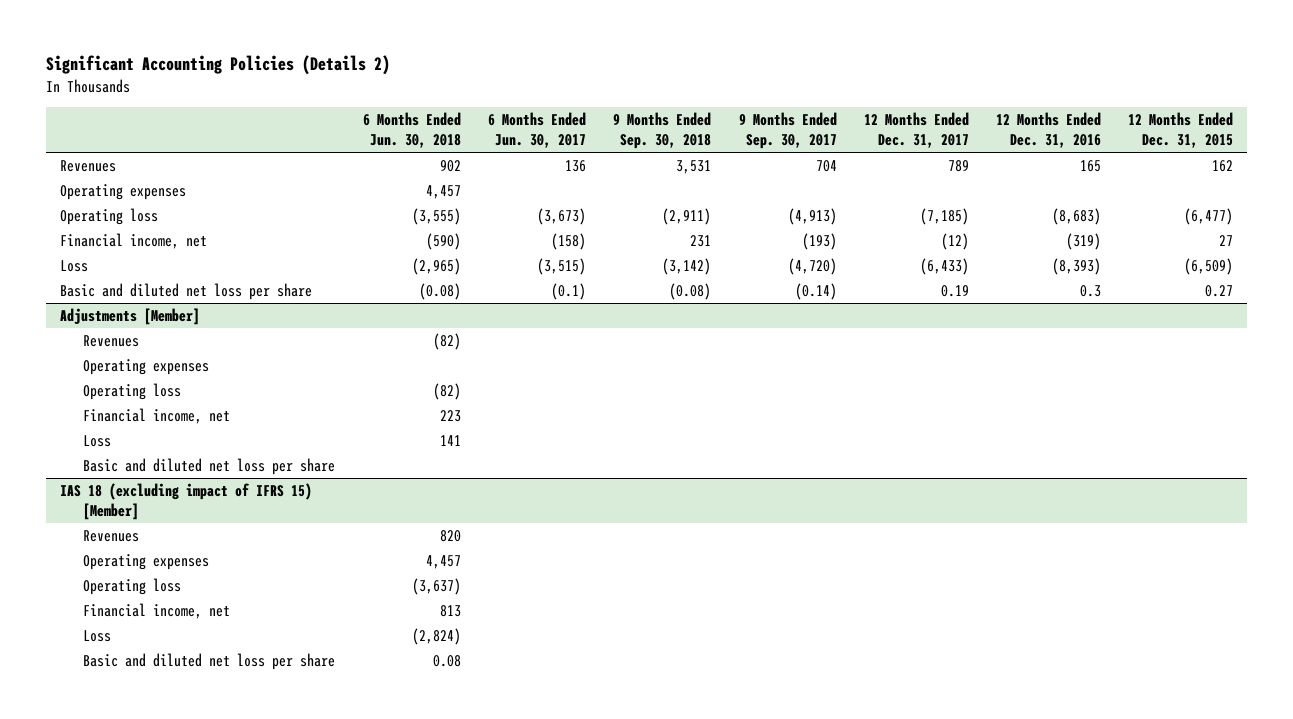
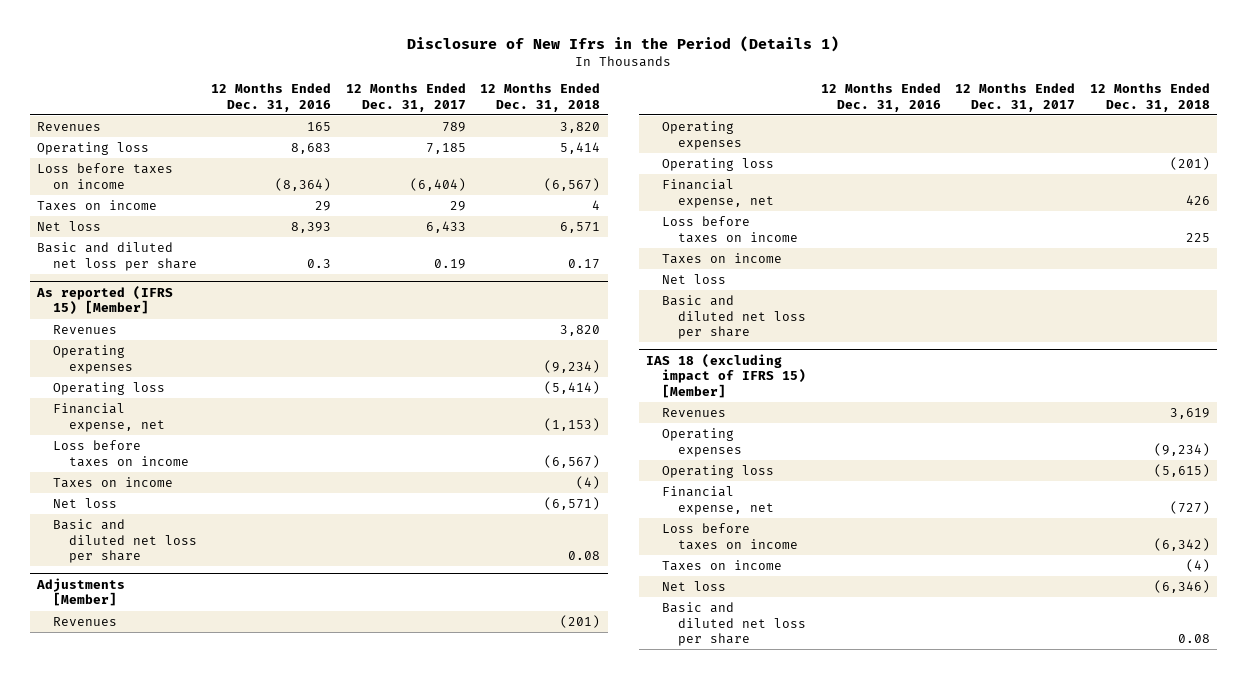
[45,55,390,76] Significant Accounting Policies (Details 2) -> [407,35,840,52] Disclosure of New Ifrs in the Period (Details 1)
[362,112,461,149] 6 Months Ended Jun. 30, 2018 -> none
[487,112,586,149] 6 Months Ended Jun. 30, 2017 -> none
[613,112,712,150] 9 Months Ended Sep. 30, 2018 -> none
[738,112,837,150] 9 Months Ended Sep. 30, 2017 -> none
[1128,112,1234,149] 12 Months Ended Dec. 31, 2015 -> none
none -> [480,83,601,112] 12 Months Ended Dec. 31, 2018
[59,183,186,200] Operating expenses -> none
[59,232,207,249] Financial income, net -> none
[919,207,969,225] (7,185) -> [425,142,466,154] 7,185
[1052,207,1102,225] (8,683) -> [291,142,332,154] 8,683
none -> [36,162,173,189] Loss before taxes on income
none -> [36,199,157,211] Taxes on income
[59,259,88,272] Loss -> [36,220,101,231] Net loss
[919,257,969,275] (6,433) -> [425,220,466,233] 6,433
[1052,257,1102,275] (8,393) -> [291,221,332,233] 8,393
none -> [35,285,173,316] As reported (IFRS 15) [Member]
none -> [52,324,117,334] Revenues
none -> [52,344,133,374] Operating expenses
none -> [52,381,165,395] Operating loss
none -> [52,402,165,432] Financial expense, net
none -> [52,439,189,467] Loss before taxes on income
none -> [52,476,173,488] Taxes on income
none -> [52,497,117,508] Net loss
none -> [52,518,197,564] Basic and diluted net loss per share
[83,407,231,424] Financial income, net -> [662,178,775,208] Financial expense, net
none -> [662,215,799,243] Loss before taxes on income
none -> [662,252,783,264] Taxes on income
[83,434,112,447] Loss -> [662,273,727,284] Net loss
[83,602,231,619] Financial income, net -> [662,485,775,515] Financial expense, net
none -> [662,522,799,550] Loss before taxes on income
none -> [662,559,783,571] Taxes on income
[83,629,112,642] Loss -> [662,580,727,591] Net loss

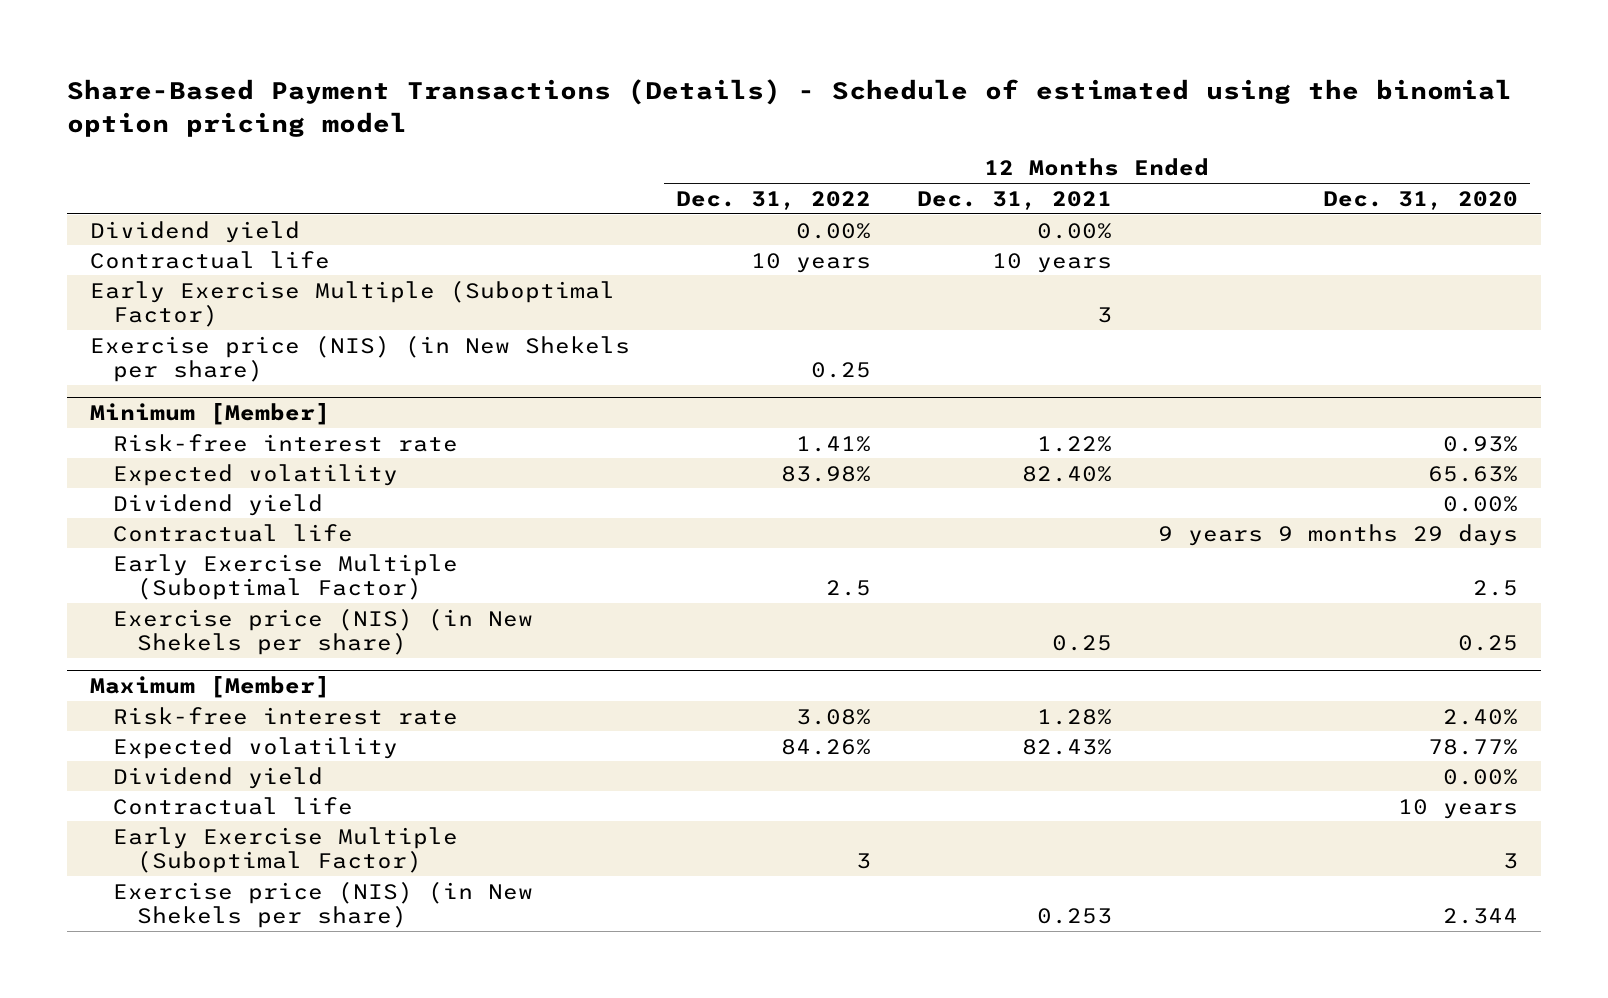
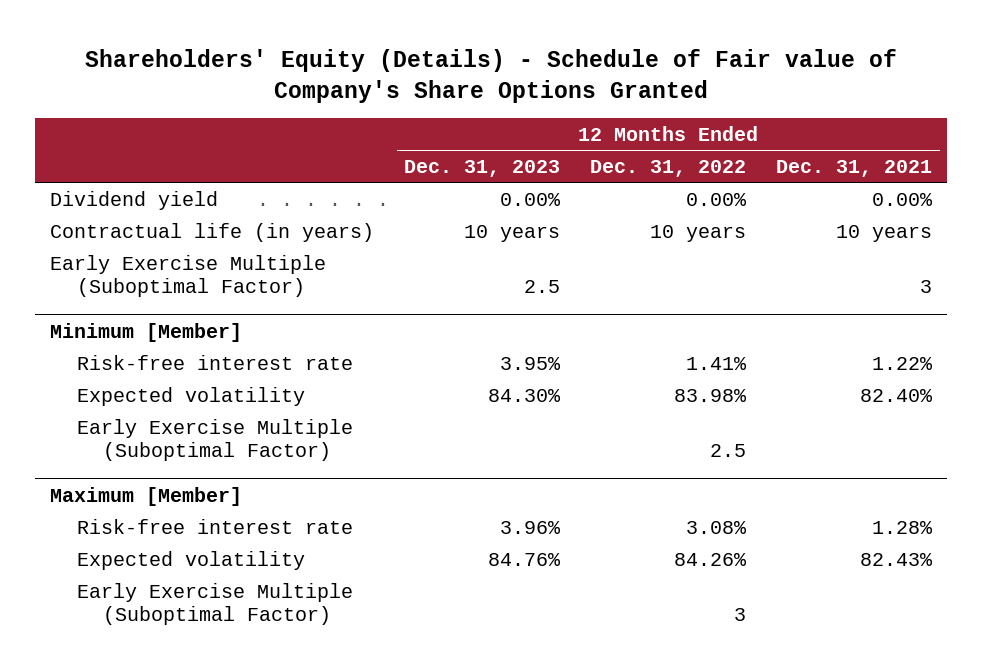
[66,79,1512,137] Share-Based Payment Transactions (Details) - Schedule of estimated using the binomial option pricing model -> [85,48,898,103] Shareholders' Equity (Details) - Schedule of Fair value of Company's Share Options Granted
[1322,190,1518,210] Dec. 31, 2020 -> none
none -> [404,159,561,177] Dec. 31, 2023
[89,250,330,269] Contractual life -> [50,222,375,242] Contractual life (in years)
[89,334,630,382] Exercise price (NIS) (in New Shekels per share) -> none
[113,493,324,516] Dividend yield -> none
[113,523,354,542] Contractual life -> none
[113,607,534,655] Exercise price (NIS) (in New Shekels per share) -> none
[113,766,324,789] Dividend yield -> none
[113,796,354,815] Contractual life -> none
[113,880,534,928] Exercise price (NIS) (in New Shekels per share) -> none

